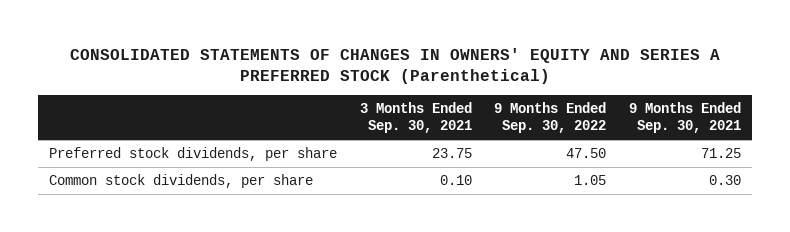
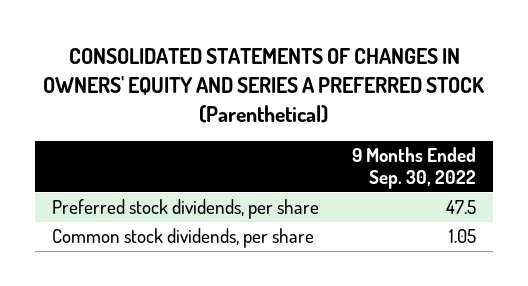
[359,101,472,134] 3 Months Ended Sep. 30, 2021 -> none
[628,101,741,134] 9 Months Ended Sep. 30, 2021 -> none
[566,148,607,159] 47.50 -> [446,200,477,215] 47.5

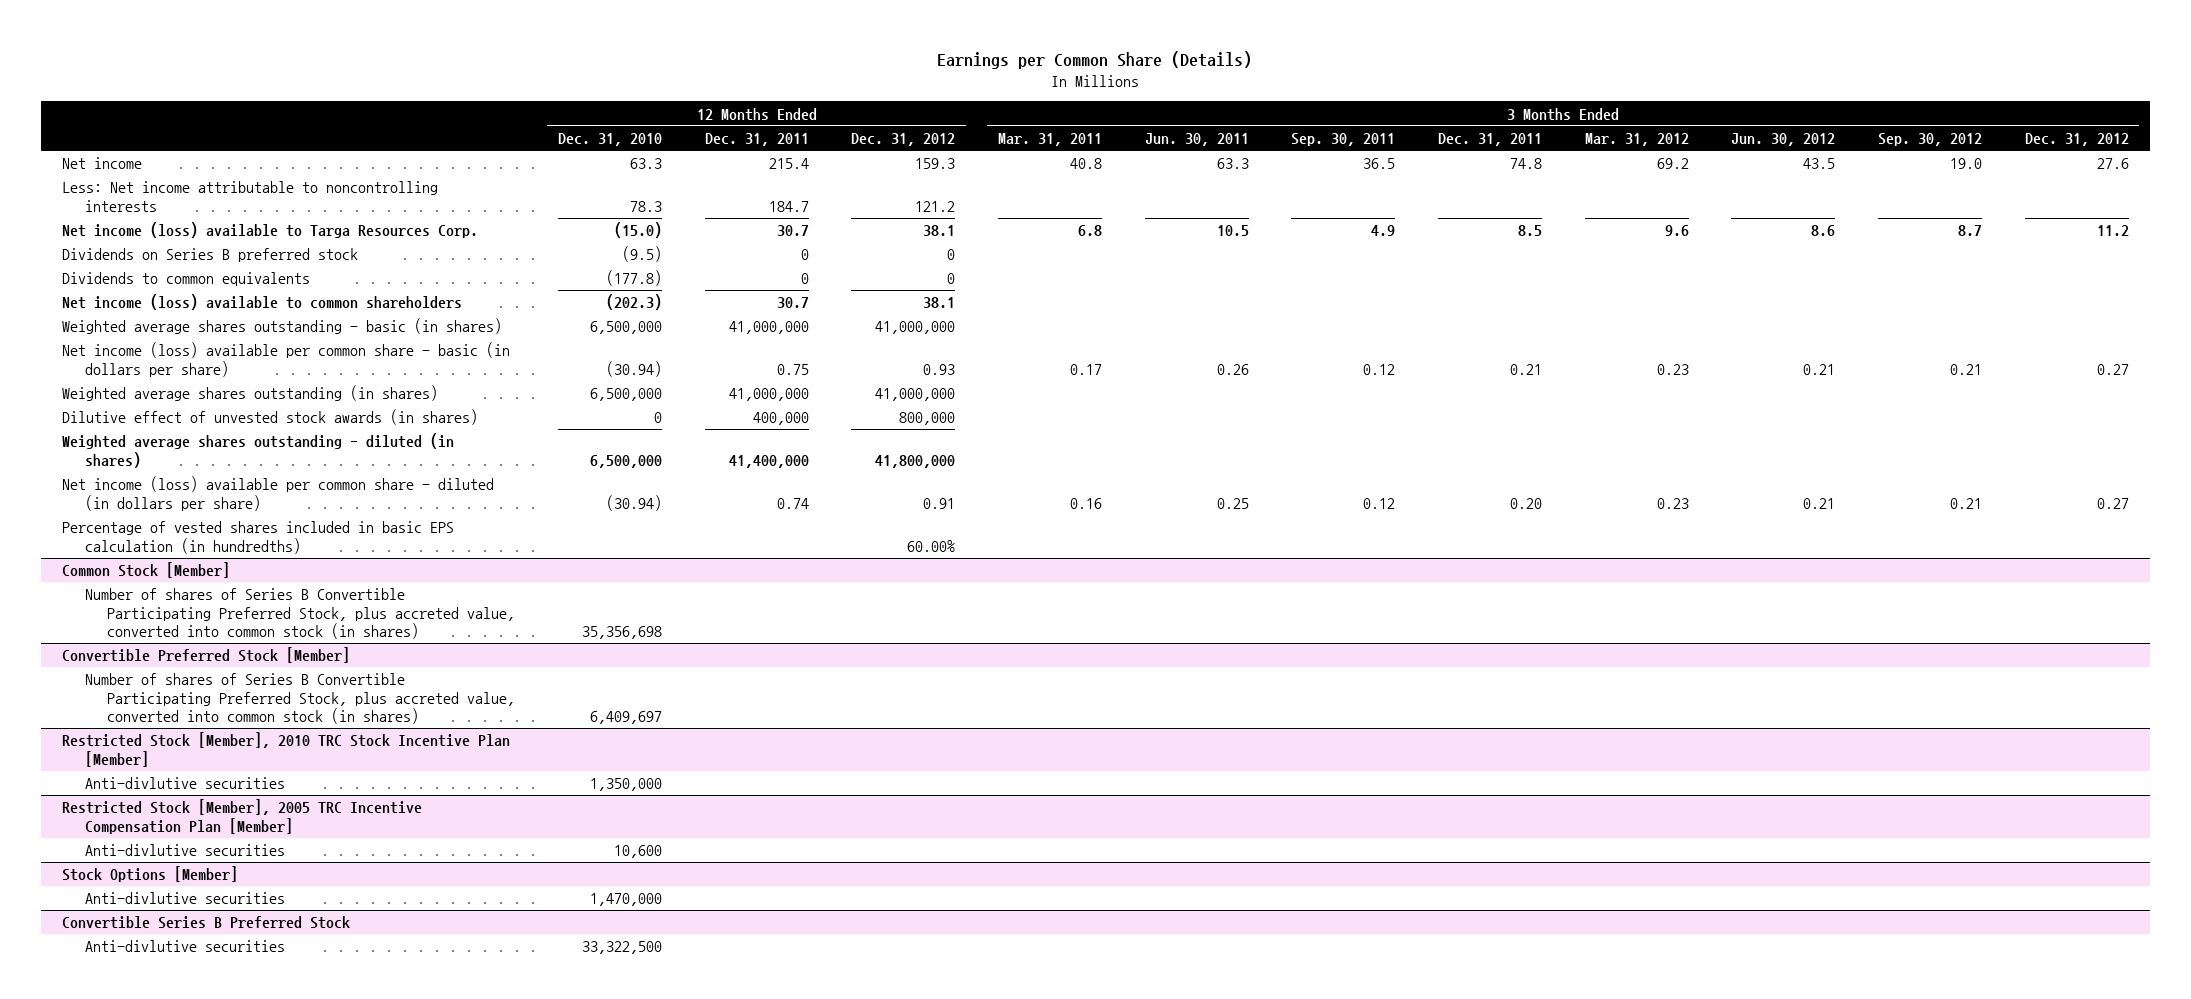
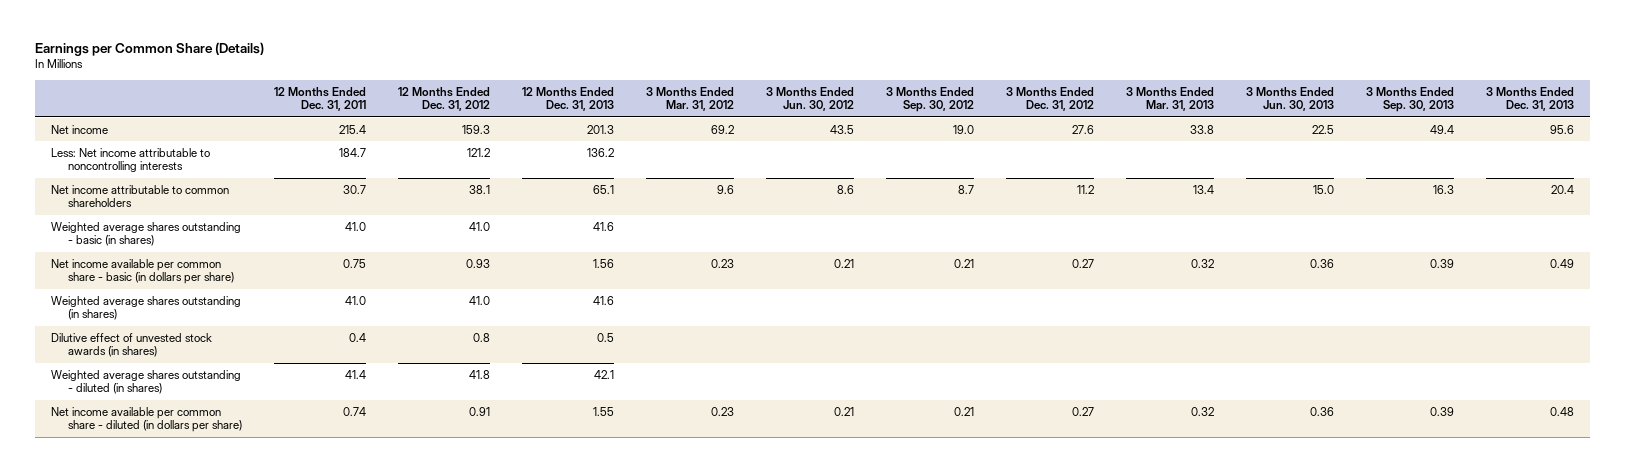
[558,133,663,147] Dec. 31, 2010 -> none
[998,133,1103,147] Mar. 31, 2011 -> none
[1144,133,1249,147] Jun. 30, 2011 -> none
[1291,133,1396,147] Sep. 30, 2011 -> none
[1437,133,1542,147] Dec. 31, 2011 -> none
none -> [521,86,614,112] 12 Months Ended Dec. 31, 2013
none -> [1126,86,1215,112] 3 Months Ended Mar. 31, 2013
none -> [1246,86,1335,112] 3 Months Ended Jun. 30, 2013
none -> [1366,86,1455,113] 3 Months Ended Sep. 30, 2013
none -> [1486,86,1575,112] 3 Months Ended Dec. 31, 2013
[62,248,359,263] Dividends on Series B preferred stock -> none
[62,272,311,287] Dividends to common equivalents -> none
[62,294,463,311] Net income (loss) available to common shareholders -> none
[62,521,455,554] Percentage of vested shares included in basic EPS calculation (in hundredths) -> none
[62,562,231,579] Common Stock [Member] -> none
[84,588,516,640] Number of shares of Series B Convertible Participating Preferred Stock, plus accreted value, converted into common stock (in shares) -> none
[62,647,351,664] Convertible Preferred Stock [Member] -> none
[84,673,516,725] Number of shares of Series B Convertible Participating Preferred Stock, plus accreted value, converted into common stock (in shares) -> none
[62,732,511,767] Restricted Stock [Member], 2010 TRC Stock Incentive Plan [Member] -> none
[84,777,285,790] Anti-divlutive securities -> none
[62,799,423,834] Restricted Stock [Member], 2005 TRC Incentive Compensation Plan [Member] -> none
[84,844,285,857] Anti-divlutive securities -> none
[62,866,239,883] Stock Options [Member] -> none
[84,892,285,905] Anti-divlutive securities -> none
[62,916,351,930] Convertible Series B Preferred Stock -> none
[84,940,285,953] Anti-divlutive securities -> none
[62,222,479,239] Net income (loss) available to Targa Resources Corp. -> [50,184,229,208] Net income attributable to common shareholders
[728,321,809,335] 41,000,000 -> [344,221,366,231] 41.0
[875,321,956,335] 41,000,000 -> [468,221,490,231] 41.0
[62,342,511,377] Net income (loss) available per common share - basic (in dollars per share) -> [50,258,234,285] Net income available per common share - basic (in dollars per share)
[728,388,809,402] 41,000,000 -> [344,295,366,305] 41.0
[875,388,956,402] 41,000,000 -> [468,295,490,305] 41.0
[752,412,809,426] 400,000 -> [348,332,366,342] 0.4
[899,412,956,426] 800,000 -> [472,332,490,342] 0.8
[728,454,809,468] 41,400,000 -> [344,369,366,379] 41.4
[875,454,956,468] 41,800,000 -> [468,369,490,379] 41.8
[62,476,495,511] Net income (loss) available per common share - diluted (in dollars per share) -> [50,406,242,433] Net income available per common share - diluted (in dollars per share)

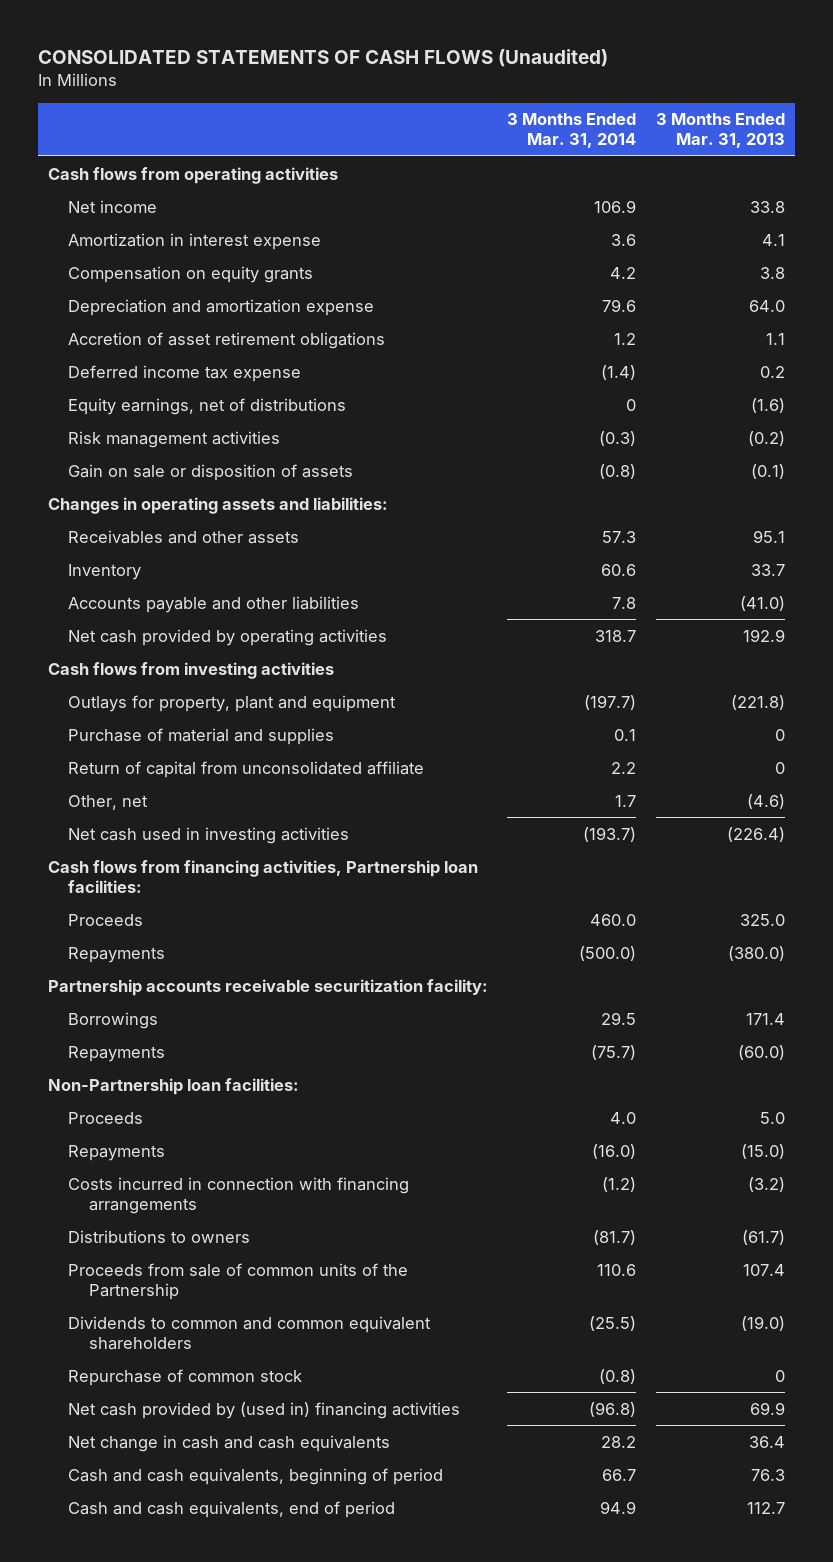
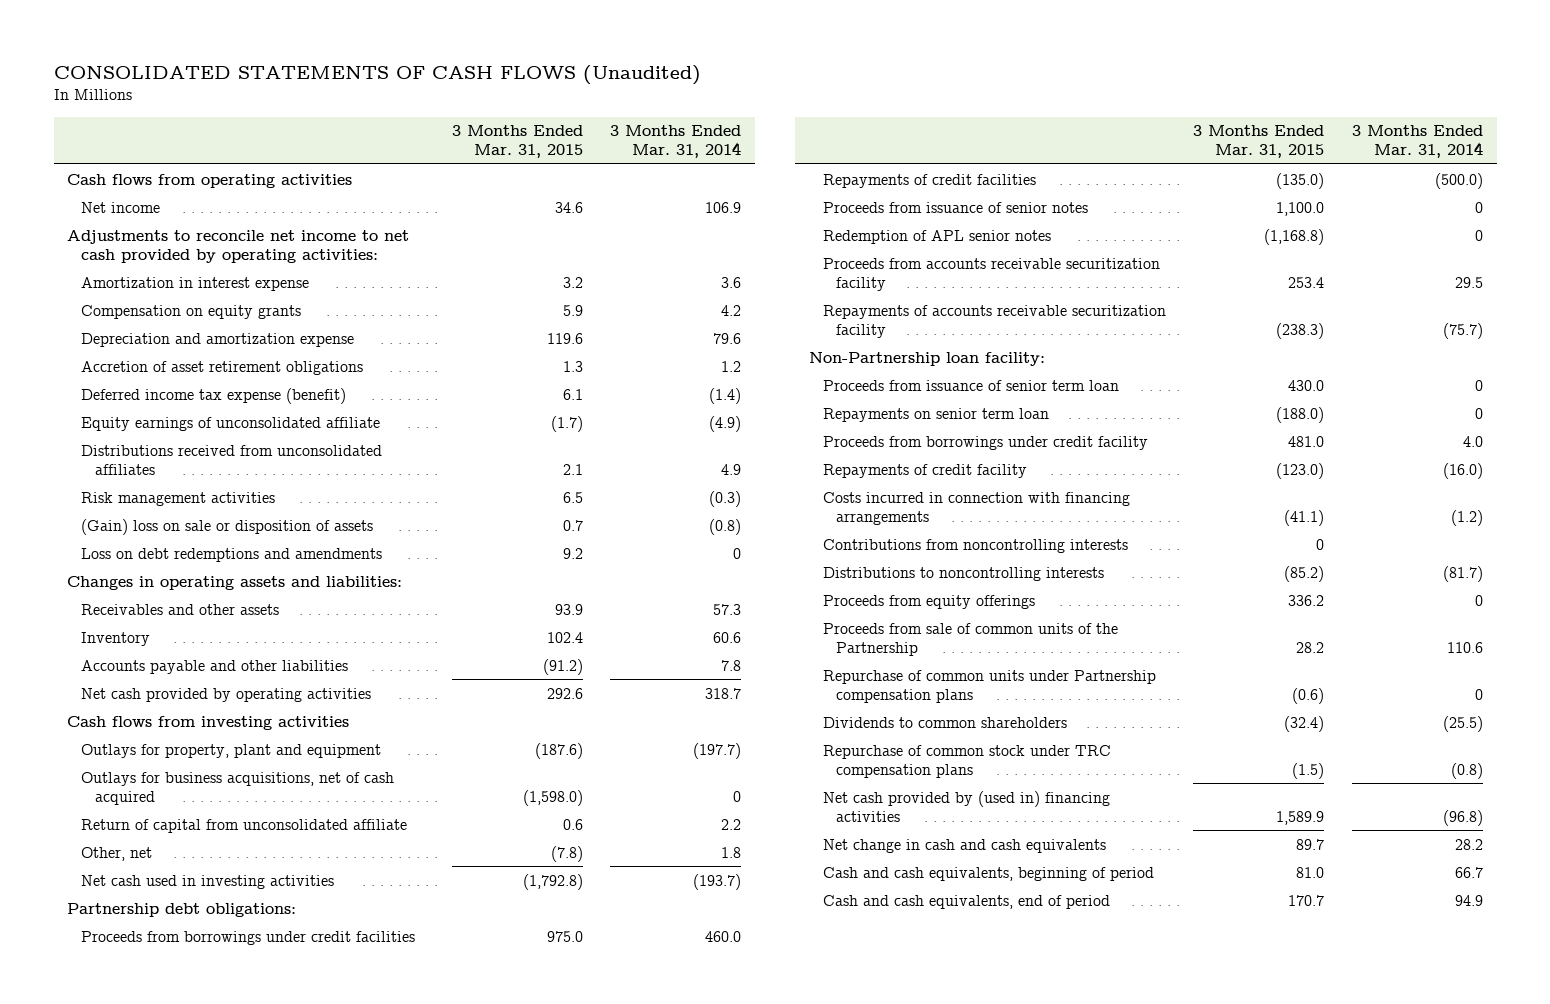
[655,113,785,149] 3 Months Ended Mar. 31, 2013 -> none
none -> [451,125,583,159] 3 Months Ended Mar. 31, 2015
none -> [67,229,410,263] Adjustments to reconcile net income to net cash provided by operating activities:
[68,397,347,415] Equity earnings, net of distributions -> none
[68,364,302,382] Deferred income tax expense -> [80,387,346,404] Deferred income tax expense (benefit)
none -> [80,416,380,431] Equity earnings of unconsolidated affiliate
none -> [80,444,382,475] Distributions received from unconsolidated affiliates
[68,463,354,481] Gain on sale or disposition of assets -> [80,518,373,535] (Gain) loss on sale or disposition of assets
none -> [80,547,382,562] Loss on debt redemptions and amendments
[68,727,335,745] Purchase of material and supplies -> none
none -> [80,771,394,805] Outlays for business acquisitions, net of cash acquired
[615,794,637,807] 1.7 -> [721,846,742,858] 1.8
[47,978,488,996] Partnership accounts receivable securitization facility: -> none
[47,859,478,893] Cash flows from financing activities, Partnership loan facilities: -> [67,902,297,917] Partnership debt obligations:
[68,913,144,926] Proceeds -> [80,930,415,945] Proceeds from borrowings under credit facilities
[68,946,166,963] Repayments -> [822,173,1036,188] Repayments of credit facilities
none -> [822,201,1088,213] Proceeds from issuance of senior notes
none -> [822,229,1051,244] Redemption of APL senior notes
[68,1011,159,1029] Borrowings -> [822,257,1160,291] Proceeds from accounts receivable securitization facility
[68,1045,166,1062] Repayments -> [822,304,1166,338] Repayments of accounts receivable securitization facility
[47,1077,299,1095] Non-Partnership loan facilities: -> [809,351,1046,366] Non-Partnership loan facility:
none -> [822,379,1119,391] Proceeds from issuance of senior term loan
none -> [822,407,1049,422] Repayments on senior term loan
[68,1111,144,1124] Proceeds -> [822,435,1148,450] Proceeds from borrowings under credit facility
[68,1144,166,1161] Repayments -> [822,463,1027,478] Repayments of credit facility
none -> [822,538,1128,553] Contributions from noncontrolling interests
[68,1229,251,1243] Distributions to owners -> [822,566,1104,581] Distributions to noncontrolling interests
none -> [822,594,1035,609] Proceeds from equity offerings
none -> [822,669,1156,703] Repurchase of common units under Partnership compensation plans
[68,1315,432,1350] Dividends to common and common equivalent shareholders -> [822,716,1067,728] Dividends to common shareholders
[68,1368,303,1386] Repurchase of common stock -> [822,744,1111,778] Repurchase of common stock under TRC compensation plans

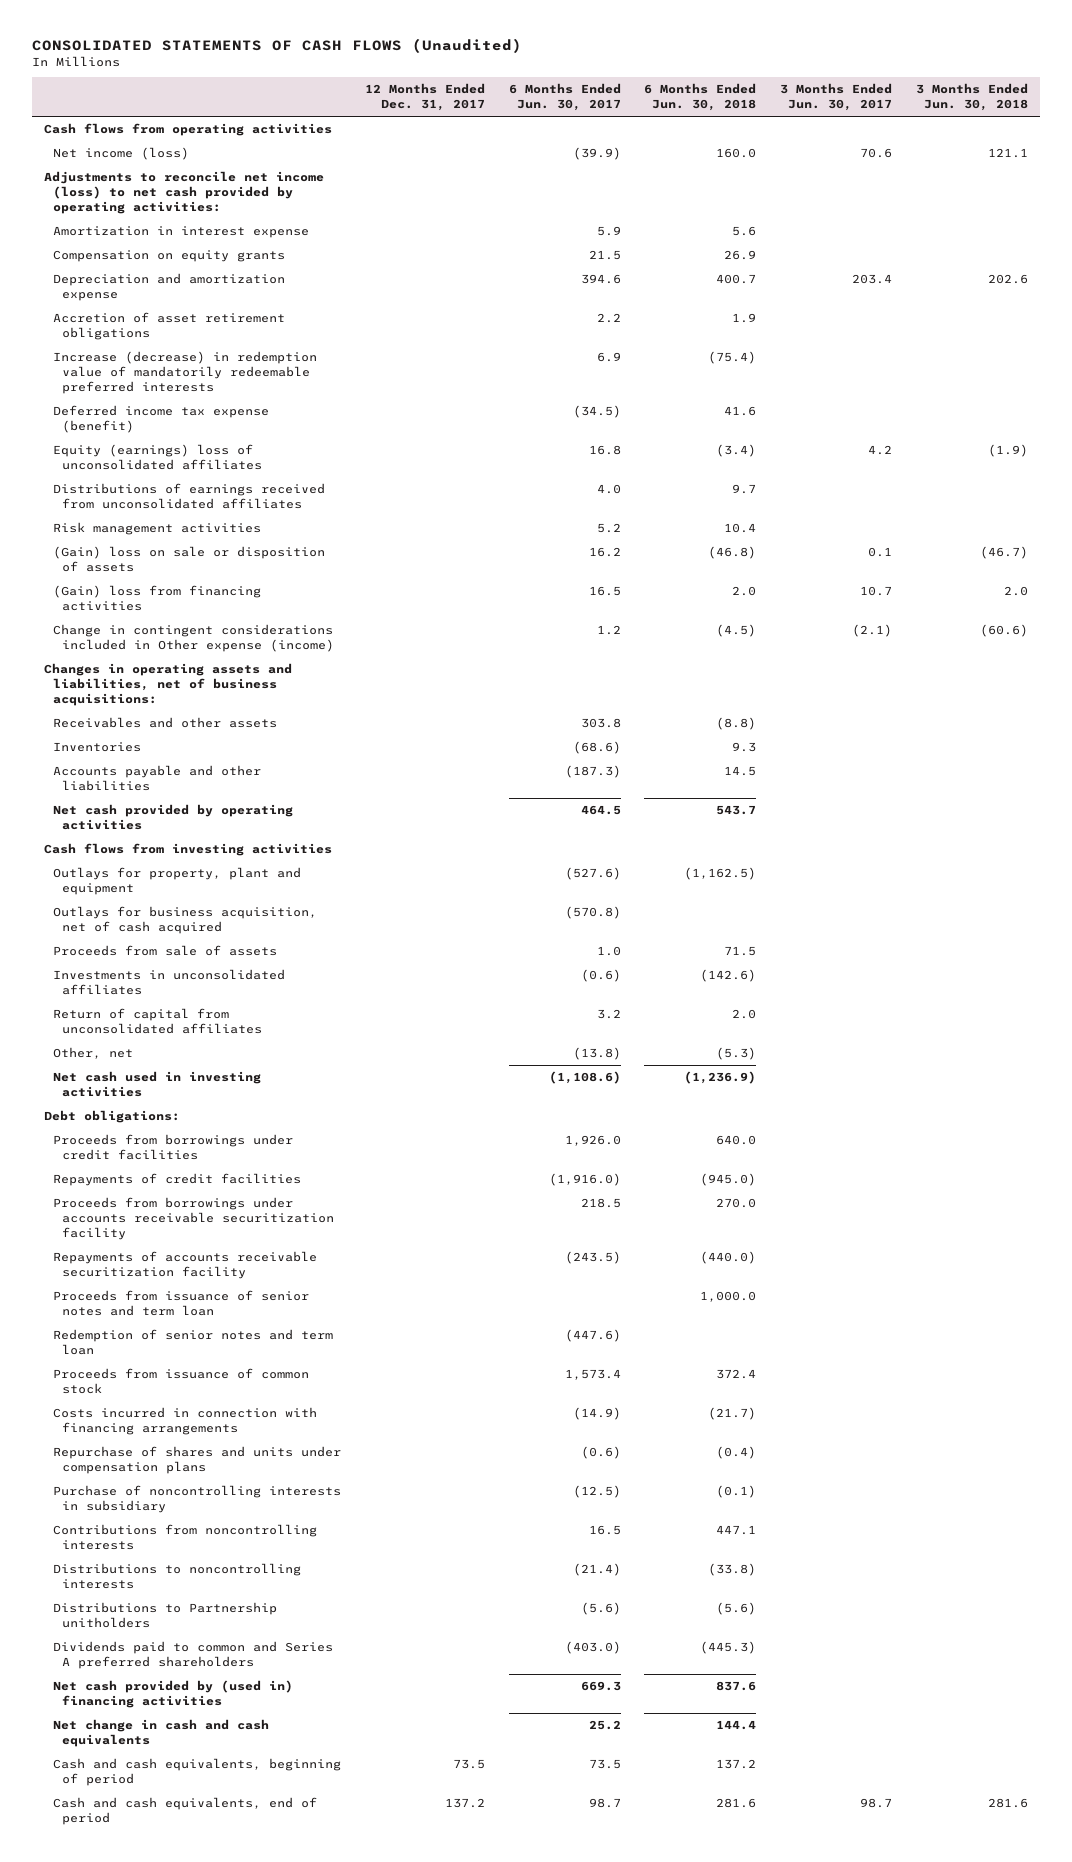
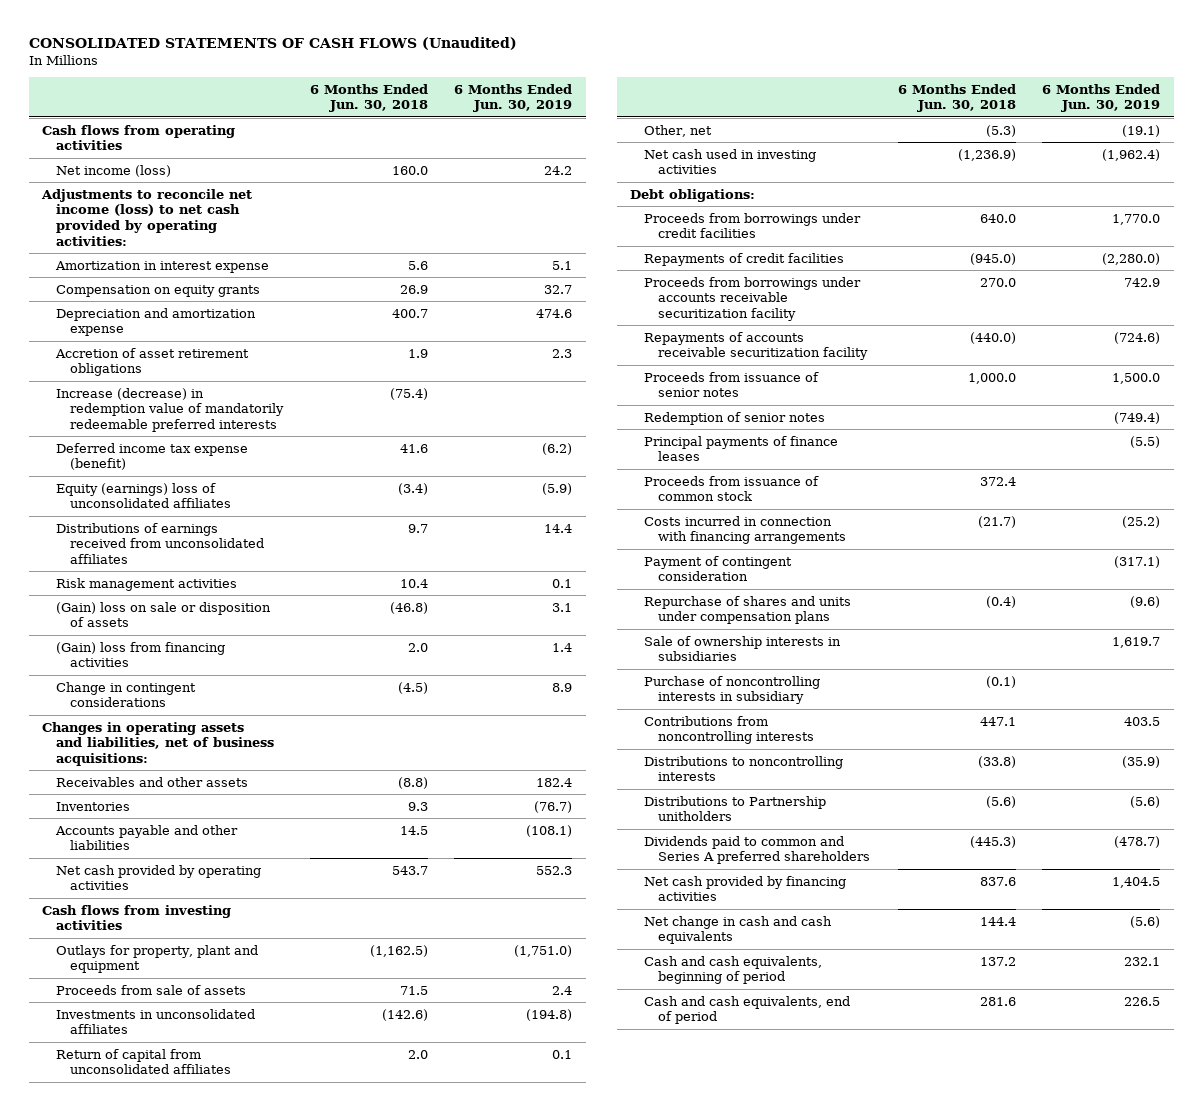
[364,83,485,112] 12 Months Ended Dec. 31, 2017 -> none
[508,83,621,112] 6 Months Ended Jun. 30, 2017 -> none
[780,83,893,112] 3 Months Ended Jun. 30, 2017 -> none
[915,83,1028,112] 3 Months Ended Jun. 30, 2018 -> none
none -> [454,83,573,113] 6 Months Ended Jun. 30, 2019
[52,624,334,652] Change in contingent considerations included in Other expense (income) -> [56,681,197,708] Change in contingent considerations
[52,906,317,934] Outlays for business acquisition, net of cash acquired -> none
[52,1290,309,1316] Proceeds from issuance of senior notes and term loan -> [644,371,820,398] Proceeds from issuance of senior notes
[52,1329,333,1355] Redemption of senior notes and term loan -> [644,411,826,425] Redemption of senior notes
none -> [644,435,839,462] Principal payments of finance leases
none -> [644,555,793,582] Payment of contingent consideration
none -> [644,635,842,662] Sale of ownership interests in subsidiaries
[52,1680,293,1708] Net cash provided by (used in) financing activities -> [644,875,847,902] Net cash provided by financing activities

